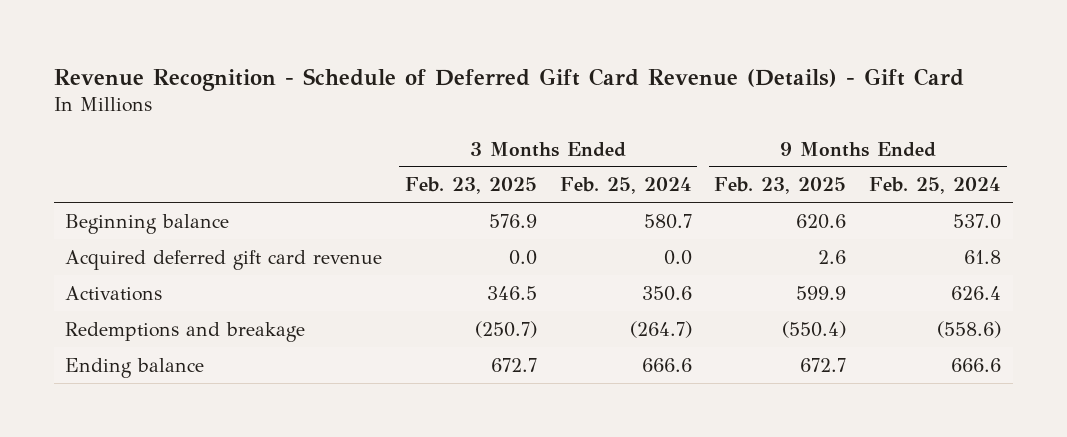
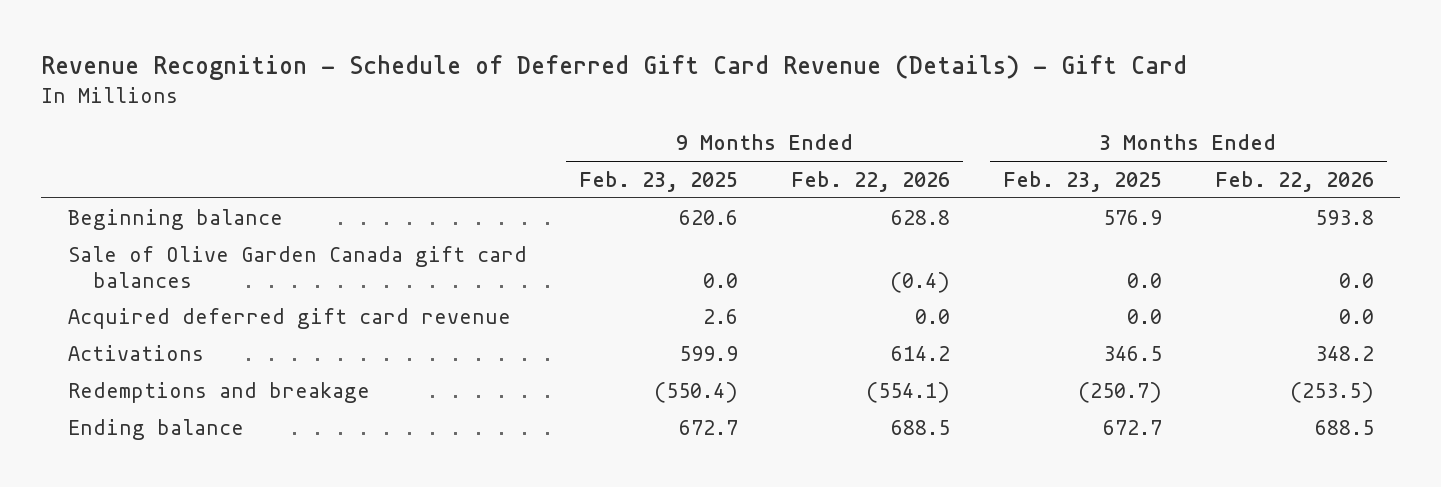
[559,177,692,195] Feb. 25, 2024 -> none
[869,177,1002,195] Feb. 25, 2024 -> none
none -> [791,170,951,192] Feb. 22, 2026
none -> [1214,170,1374,192] Feb. 22, 2026
none -> [67,245,527,288] Sale of Olive Garden Canada gift card balances

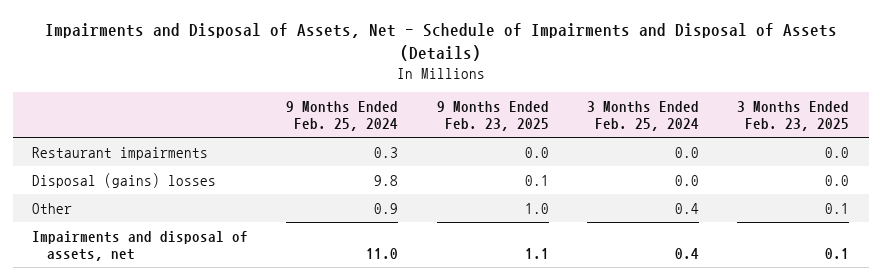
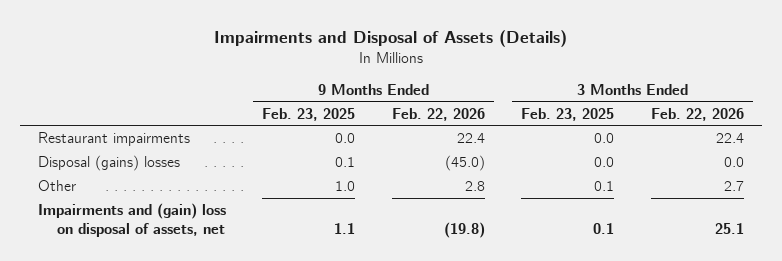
[44,23,837,61] Impairments and Disposal of Assets, Net - Schedule of Impairments and Disposal of Assets (Details) -> [213,29,567,47] Impairments and Disposal of Assets (Details)
[286,100,399,131] 9 Months Ended Feb. 25, 2024 -> none
[587,100,700,131] 3 Months Ended Feb. 25, 2024 -> none
none -> [391,107,485,121] Feb. 22, 2026
none -> [651,107,745,121] Feb. 22, 2026
[32,230,249,261] Impairments and disposal of assets, net -> [37,203,226,237] Impairments and (gain) loss on disposal of assets, net

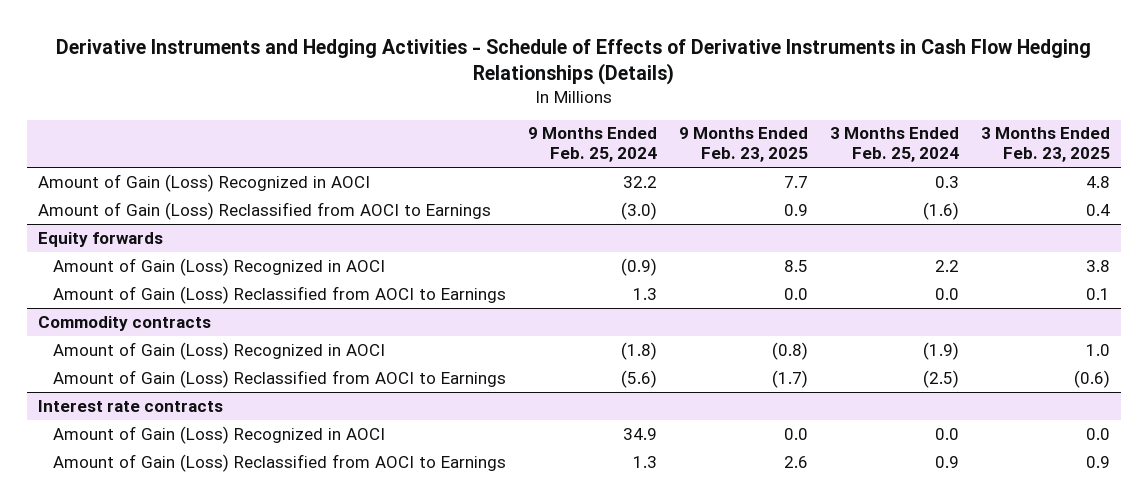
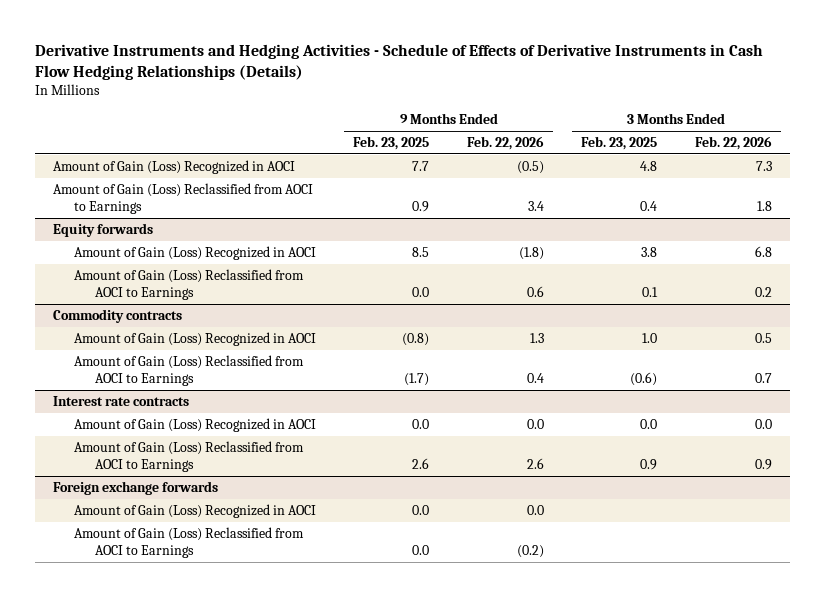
[528,127,658,163] 9 Months Ended Feb. 25, 2024 -> none
[829,127,959,163] 3 Months Ended Feb. 25, 2024 -> none
none -> [466,136,544,151] Feb. 22, 2026
none -> [694,136,772,151] Feb. 22, 2026
none -> [53,481,219,496] Foreign exchange forwards
none -> [74,504,317,519] Amount of Gain (Loss) Recognized in AOCI
none -> [74,527,305,559] Amount of Gain (Loss) Reclassified from AOCI to Earnings

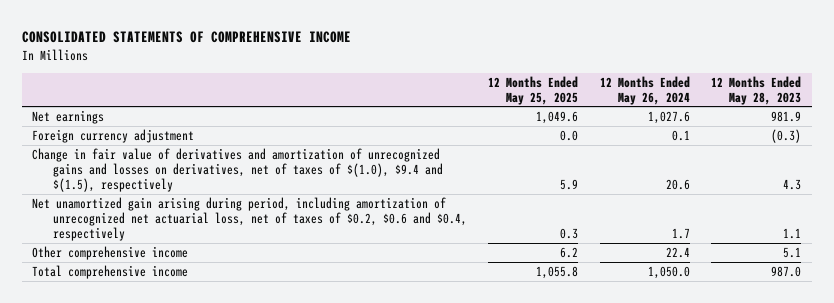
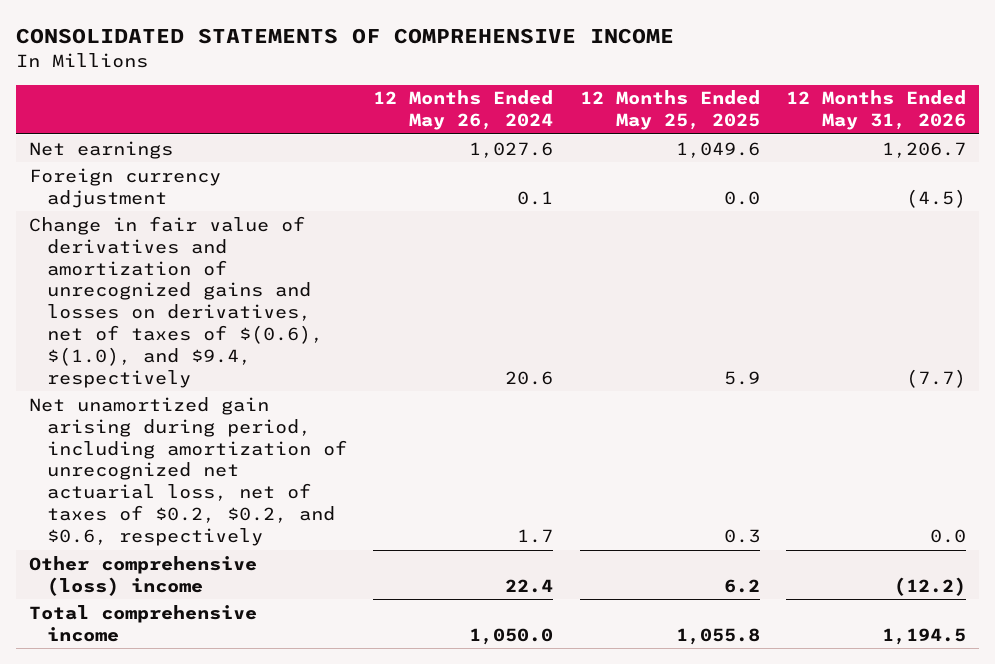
[711,75,802,105] 12 Months Ended May 28, 2023 -> none
none -> [785,90,966,131] 12 Months Ended May 31, 2026
[32,147,444,193] Change in fair value of derivatives and amortization of unrecognized gains and losses on derivatives, net of taxes of $(1.0), $9.4 and $(1.5), respectively -> [28,215,324,388] Change in fair value of derivatives and amortization of unrecognized gains and losses on derivatives, net of taxes of $(0.6), $(1.0), and $9.4, respectively
[32,196,468,242] Net unamortized gain arising during period, including amortization of unrecognized net actuarial loss, net of taxes of $0.2, $0.6 and $0.4, respectively -> [28,396,348,547] Net unamortized gain arising during period, including amortization of unrecognized net actuarial loss, net of taxes of $0.2, $0.2, and $0.6, respectively
[32,245,189,260] Other comprehensive income -> [28,555,257,596] Other comprehensive (loss) income

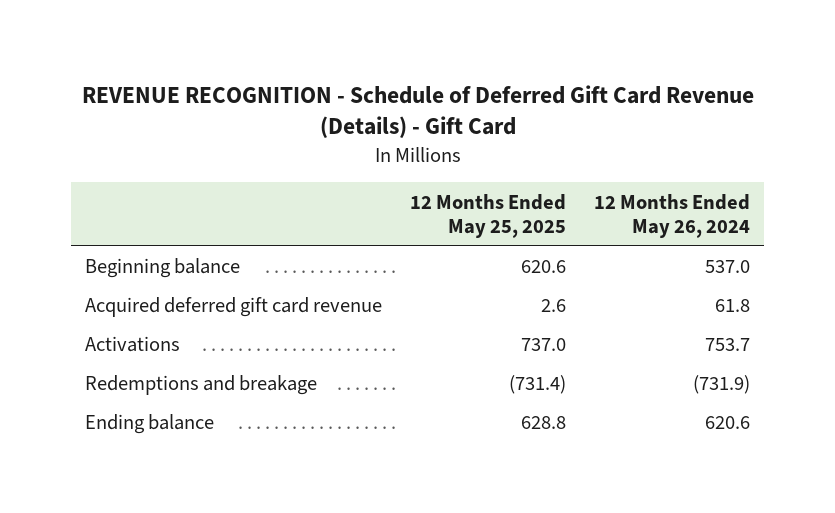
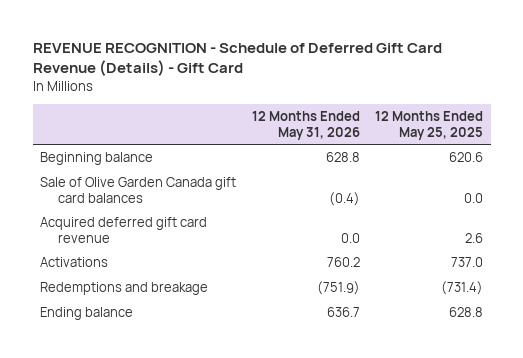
[594,193,751,239] 12 Months Ended May 26, 2024 -> none
none -> [251,111,360,140] 12 Months Ended May 31, 2026
none -> [40,177,237,203] Sale of Olive Garden Canada gift card balances

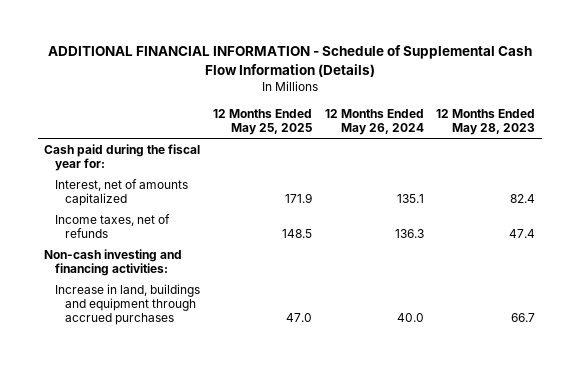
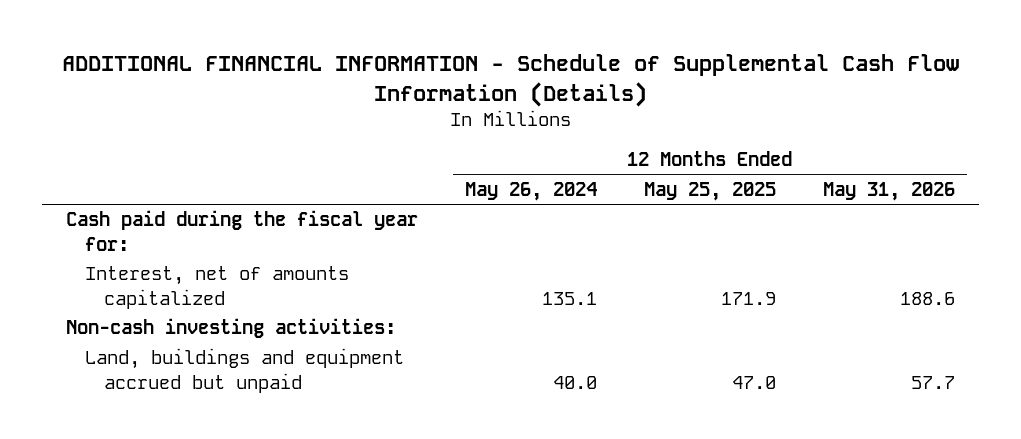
[436,108,536,135] 12 Months Ended May 28, 2023 -> none
none -> [823,181,956,201] May 31, 2026
[54,214,170,239] Income taxes, net of refunds -> none
[44,249,183,277] Non-cash investing and financing activities: -> [65,318,396,339] Non-cash investing activities:
[54,284,200,326] Increase in land, buildings and equipment through accrued purchases -> [84,348,404,393] Land, buildings and equipment accrued but unpaid

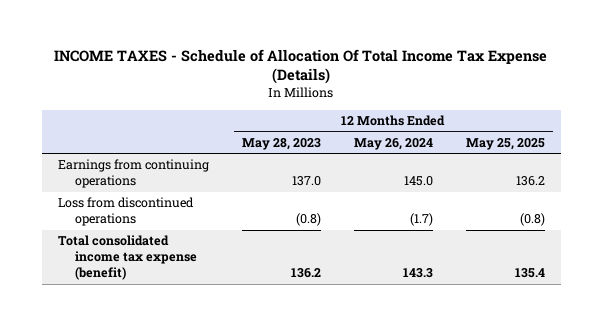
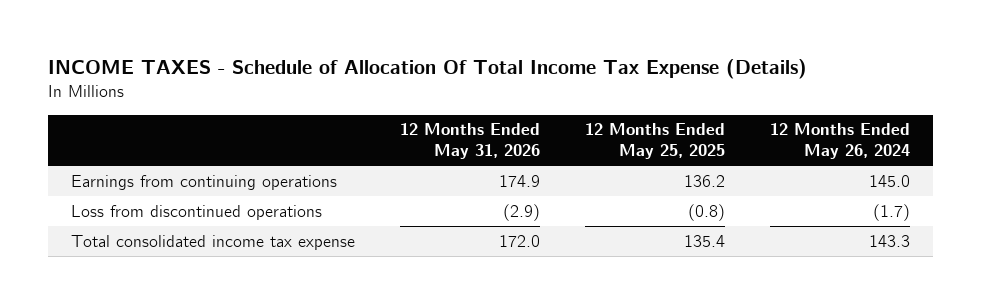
[241,137,321,150] May 28, 2023 -> none
none -> [399,123,540,160] 12 Months Ended May 31, 2026
[58,235,198,281] Total consolidated income tax expense (benefit) -> [70,234,355,250] Total consolidated income tax expense

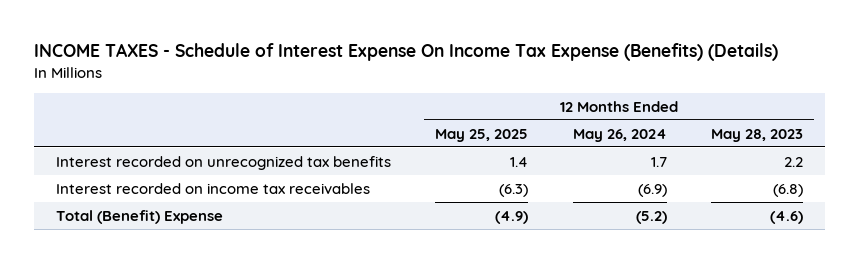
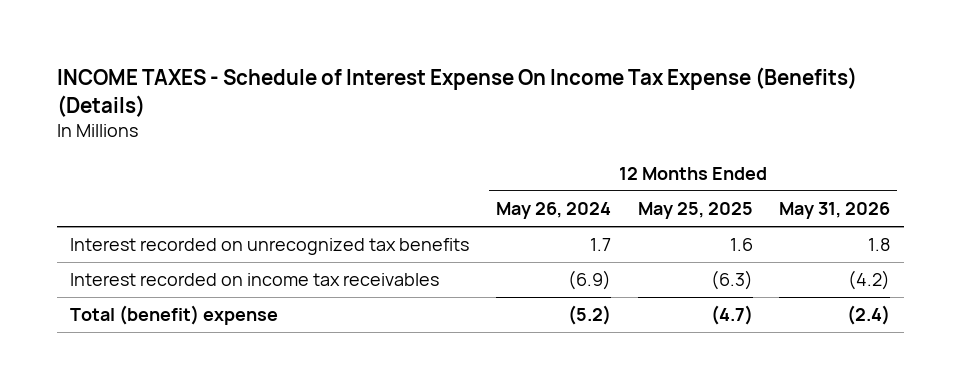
[711,128,804,142] May 28, 2023 -> none
none -> [779,202,891,220] May 31, 2026
[510,156,529,167] 1.4 -> [729,238,753,252] 1.6
[55,209,223,224] Total (Benefit) Expense -> [70,305,279,326] Total (benefit) expense
[495,210,529,224] (4.9) -> [710,305,753,326] (4.7)

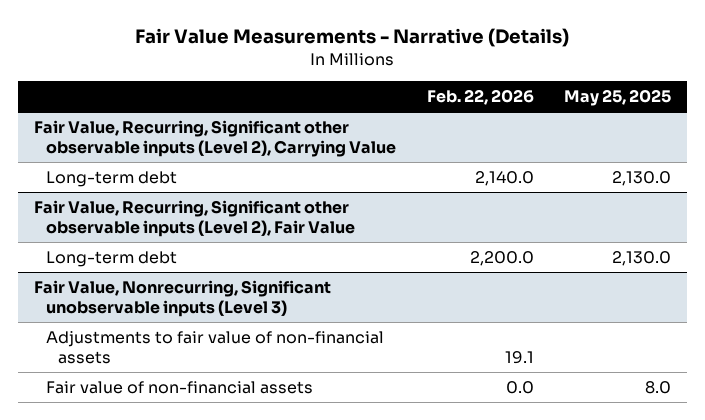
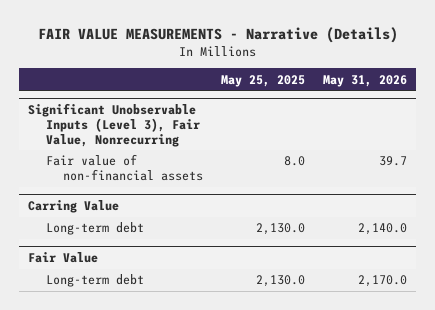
[135,28,570,48] Fair Value Measurements - Narrative (Details) -> [37,26,398,43] FAIR VALUE MEASUREMENTS - Narrative (Details)
[426,89,534,106] Feb. 22, 2026 -> none
none -> [322,74,407,87] May 31, 2026
[33,119,396,157] Fair Value, Recurring, Significant other observable inputs (Level 2), Carrying Value -> none
none -> [28,102,200,147] Significant Unobservable Inputs (Level 3), Fair Value, Nonrecurring
none -> [45,154,204,182] Fair value of non-financial assets
none -> [28,199,120,213] Carring Value
[33,199,355,237] Fair Value, Recurring, Significant other observable inputs (Level 2), Fair Value -> none
none -> [28,251,99,263] Fair Value
[33,279,331,317] Fair Value, Nonrecurring, Significant unobservable inputs (Level 3) -> none
[45,330,384,364] Adjustments to fair value of non-financial assets -> none
[45,380,313,394] Fair value of non-financial assets -> none

